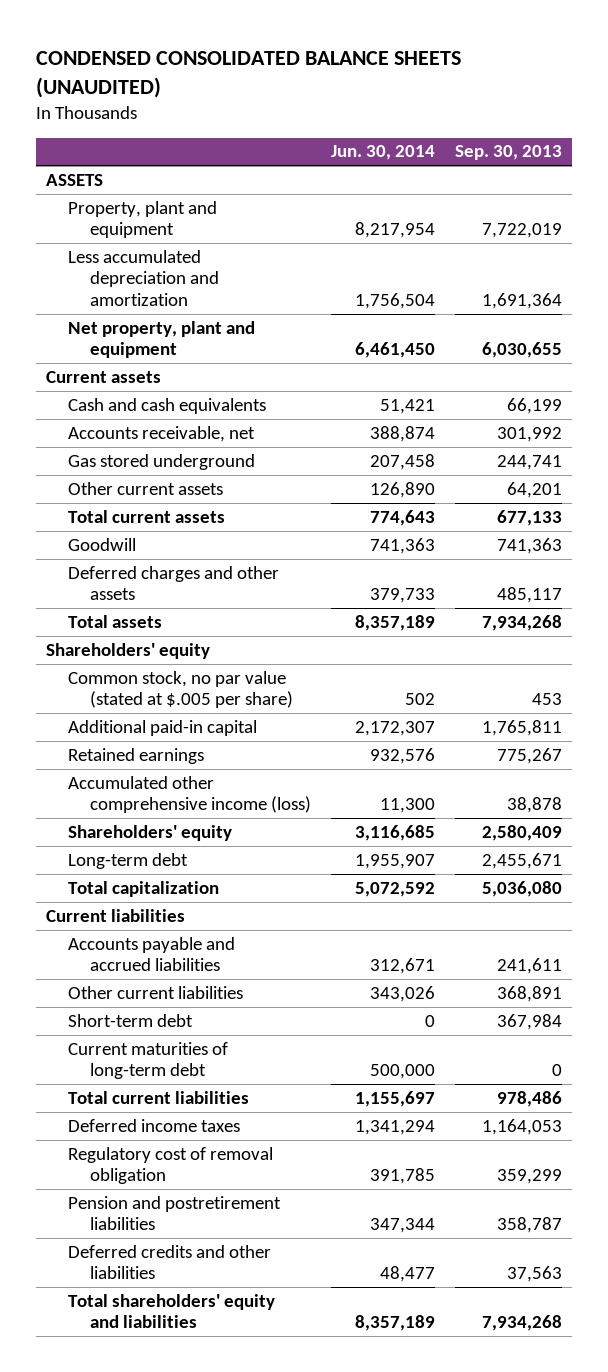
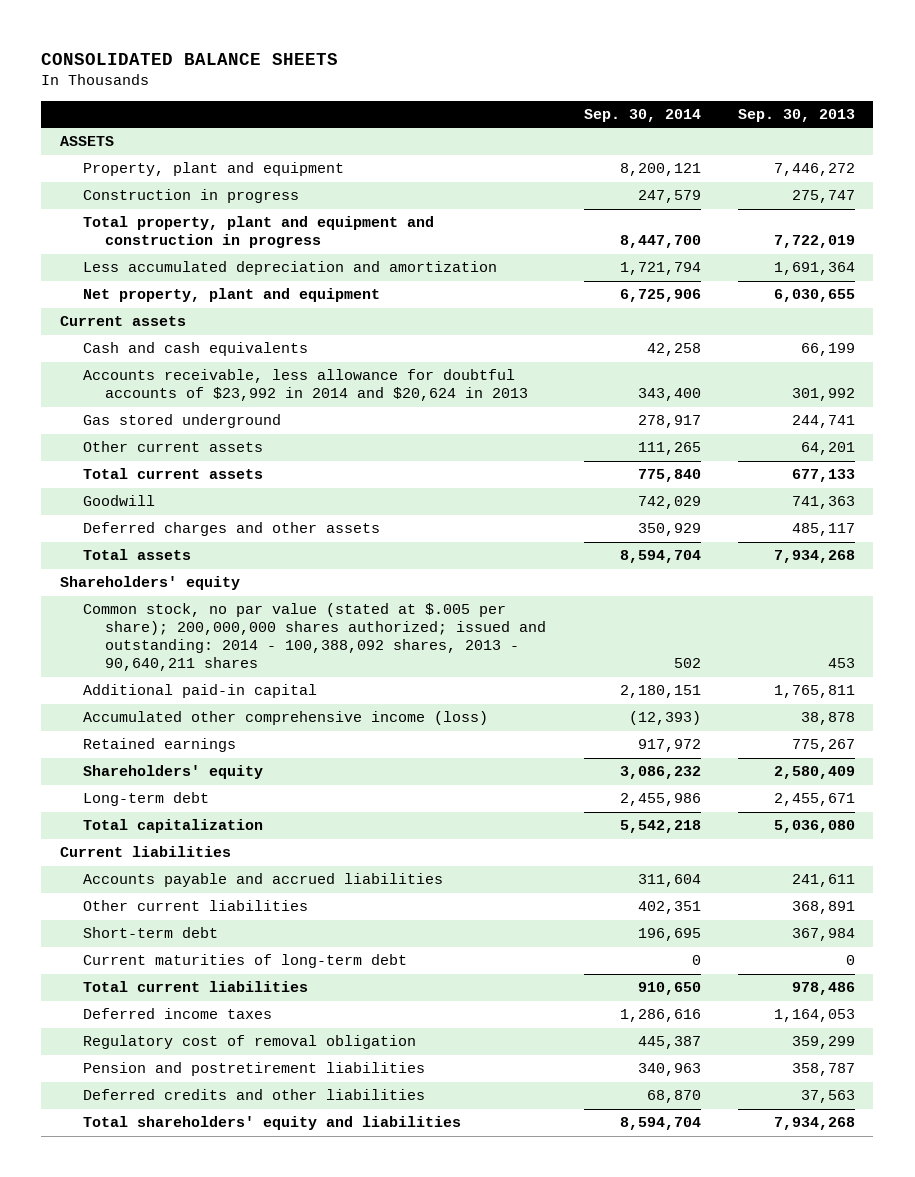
[35,50,461,98] CONDENSED CONSOLIDATED BALANCE SHEETS (UNAUDITED) -> [41,52,339,65] CONSOLIDATED BALANCE SHEETS
[331,145,436,161] Jun. 30, 2014 -> none
none -> [583,108,701,122] Sep. 30, 2014
[482,223,563,239] 7,722,019 -> [773,163,855,177] 7,446,272
none -> [82,189,299,204] Construction in progress
none -> [82,216,434,249] Total property, plant and equipment and construction in progress
[67,425,255,442] Accounts receivable, net -> [82,369,529,402] Accounts receivable, less allowance for doubtful accounts of $23,992 in 2014 and $20,624 in 2013
[67,670,294,709] Common stock, no par value (stated at $.005 per share) -> [82,603,547,672] Common stock, no par value (stated at $.005 per share); 200,000,000 shares authorized; issued and outstanding: 2014 - 100,388,092 shares, 2013 - 90,640,211 shares
[67,747,204,764] Retained earnings -> [82,738,236,753] Retained earnings

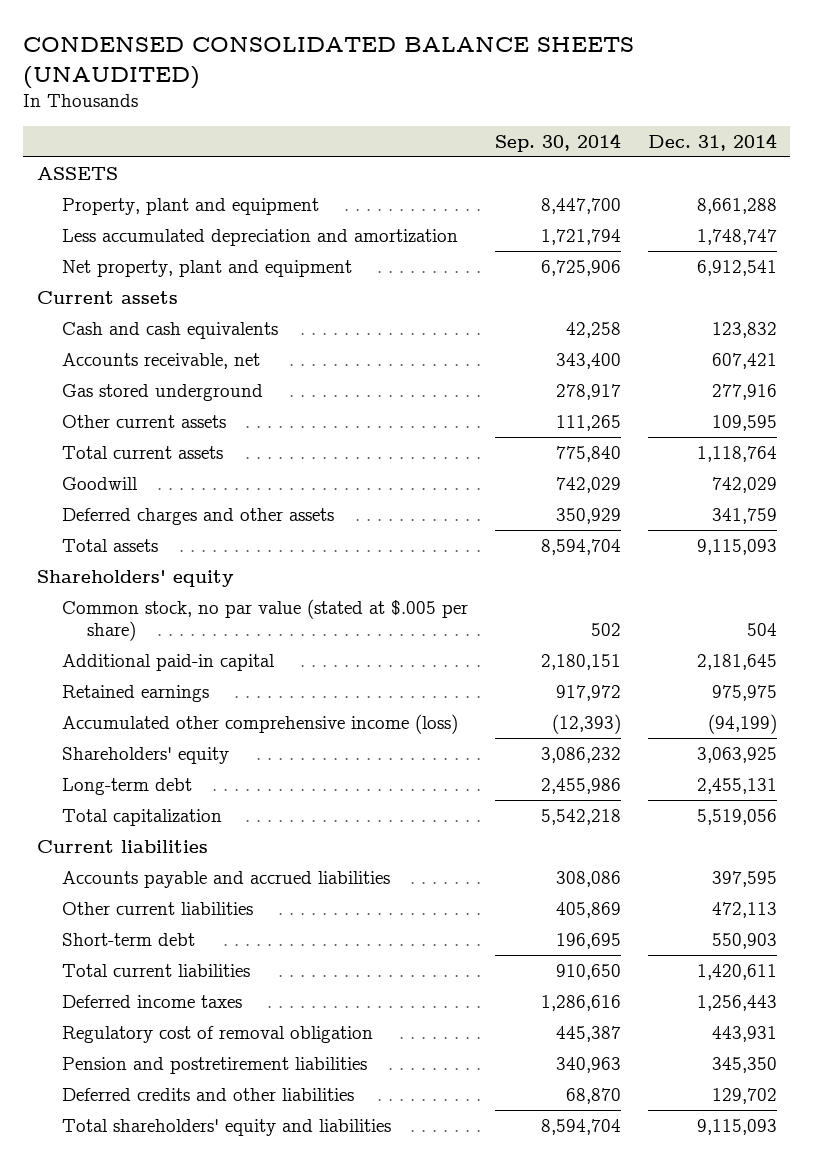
[41,52,339,65] CONSOLIDATED BALANCE SHEETS -> [23,37,635,89] CONDENSED CONSOLIDATED BALANCE SHEETS (UNAUDITED)
[737,108,855,122] Sep. 30, 2013 -> none
none -> [647,132,777,151] Dec. 31, 2014
[82,189,299,204] Construction in progress -> none
[82,216,434,249] Total property, plant and equipment and construction in progress -> none
[619,163,701,177] 8,200,121 -> [540,198,621,215] 8,447,700
[82,369,529,402] Accounts receivable, less allowance for doubtful accounts of $23,992 in 2014 and $20,624 in 2013 -> [61,353,260,370] Accounts receivable, net
[82,603,547,672] Common stock, no par value (stated at $.005 per share); 200,000,000 shares authorized; issued and outstanding: 2014 - 100,388,092 shares, 2013 - 90,640,211 shares -> [61,599,468,641] Common stock, no par value (stated at $.005 per share)
[82,711,488,726] Accumulated other comprehensive income (loss) -> [61,714,458,735] Accumulated other comprehensive income (loss)
[637,874,701,888] 311,604 -> [555,871,621,888] 308,086
[637,901,701,915] 402,351 -> [555,902,621,919] 405,869
[82,954,407,969] Current maturities of long-term debt -> none

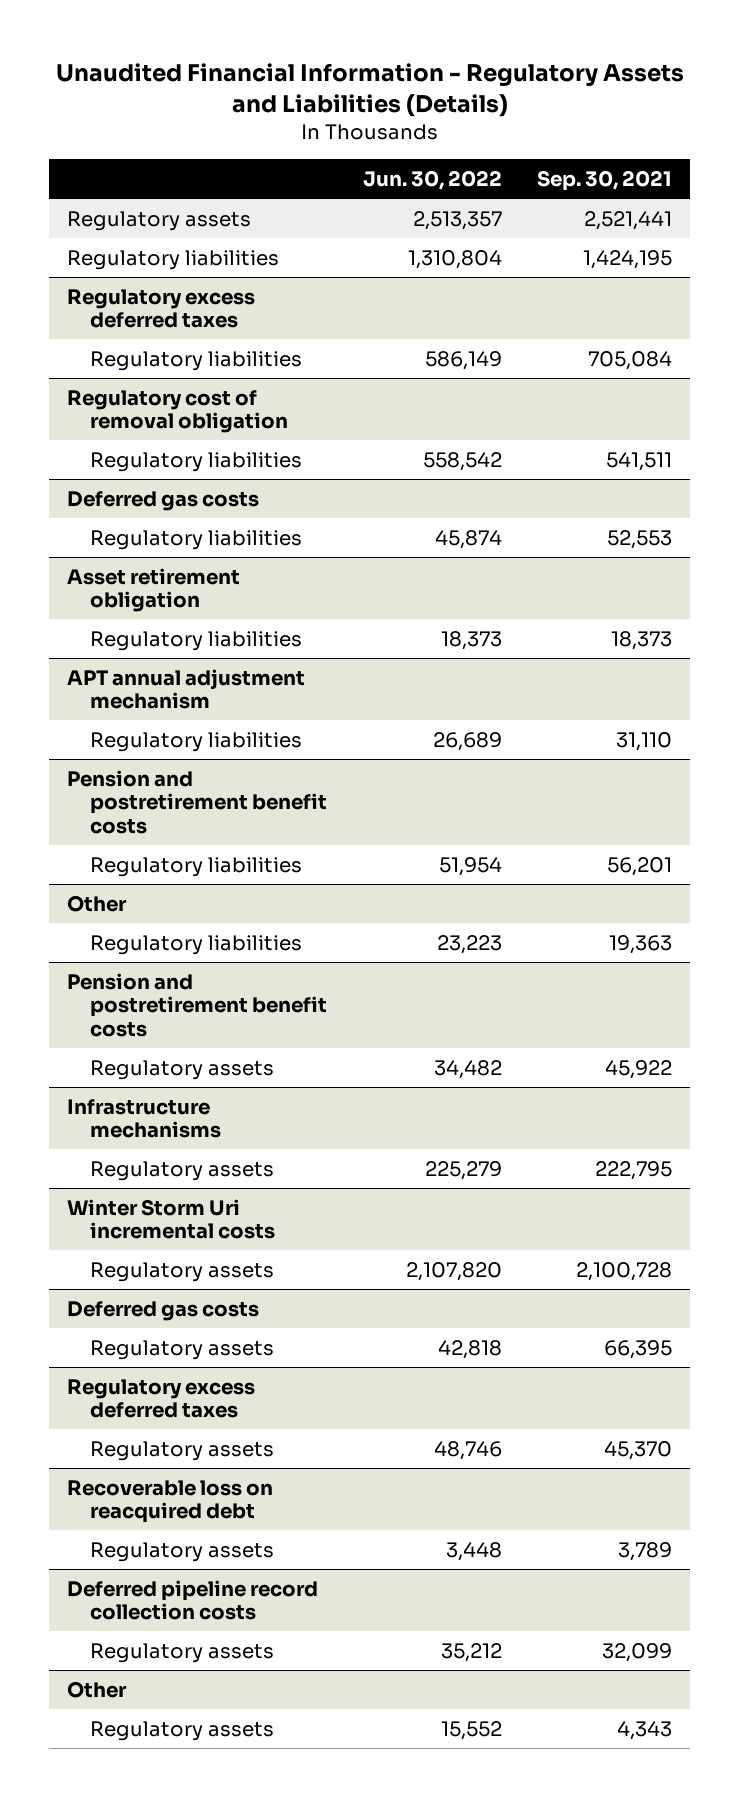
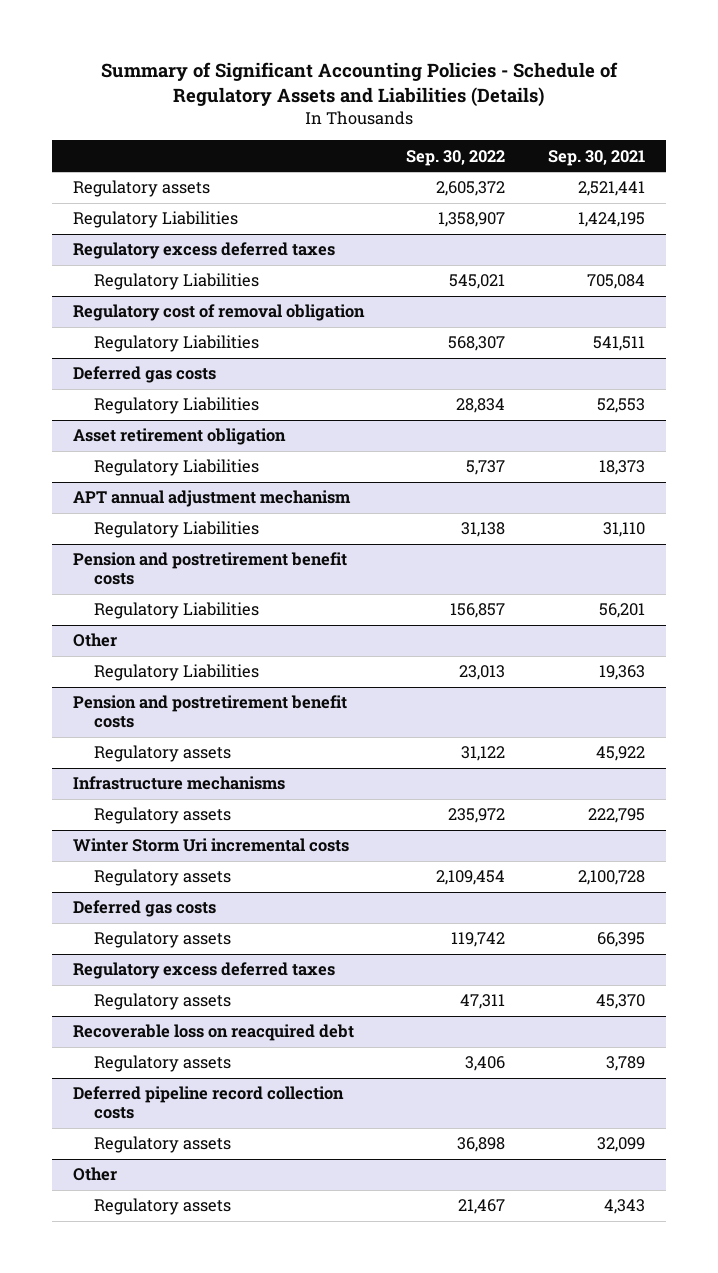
[55,62,684,117] Unaudited Financial Information - Regulatory Assets and Liabilities (Details) -> [100,61,618,108] Summary of Significant Accounting Policies - Schedule of Regulatory Assets and Liabilities (Details)
[362,169,502,190] Jun. 30, 2022 -> none
none -> [406,149,506,166] Sep. 30, 2022
[67,249,280,270] Regulatory liabilities -> [72,211,238,229] Regulatory Liabilities
[89,350,302,371] Regulatory liabilities -> [94,273,260,291] Regulatory Liabilities
[89,451,302,472] Regulatory liabilities -> [94,335,260,353] Regulatory Liabilities
[89,529,302,550] Regulatory liabilities -> [94,397,260,415] Regulatory Liabilities
[89,630,302,651] Regulatory liabilities -> [94,459,260,477] Regulatory Liabilities
[89,731,302,752] Regulatory liabilities -> [94,521,260,539] Regulatory Liabilities
[89,856,302,877] Regulatory liabilities -> [94,602,260,620] Regulatory Liabilities
[89,934,302,955] Regulatory liabilities -> [94,664,260,682] Regulatory Liabilities

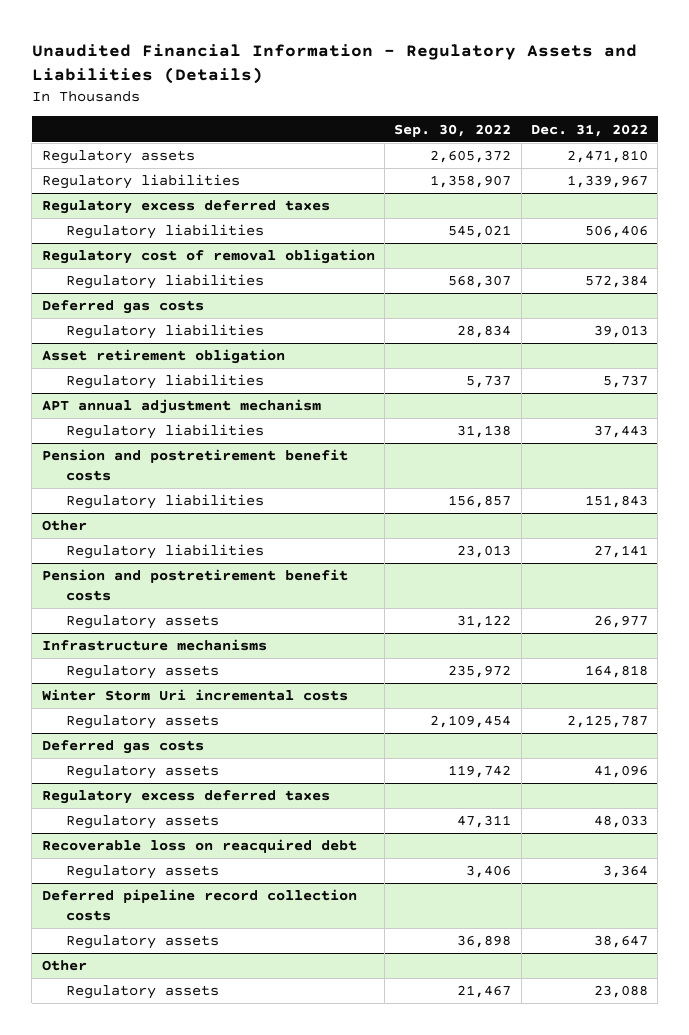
[100,61,618,108] Summary of Significant Accounting Policies - Schedule of Regulatory Assets and Liabilities (Details) -> [31,43,637,84] Unaudited Financial Information - Regulatory Assets and Liabilities (Details)
[548,149,646,166] Sep. 30, 2021 -> none
none -> [530,123,648,137] Dec. 31, 2022
[72,211,238,229] Regulatory Liabilities -> [41,174,240,190] Regulatory liabilities
[94,273,260,291] Regulatory Liabilities -> [65,224,264,240] Regulatory liabilities
[94,335,260,353] Regulatory Liabilities -> [65,274,264,290] Regulatory liabilities
[94,397,260,415] Regulatory Liabilities -> [65,324,264,340] Regulatory liabilities
[94,459,260,477] Regulatory Liabilities -> [65,374,264,390] Regulatory liabilities
[94,521,260,539] Regulatory Liabilities -> [65,424,264,440] Regulatory liabilities
[94,602,260,620] Regulatory Liabilities -> [65,494,264,510] Regulatory liabilities
[94,664,260,682] Regulatory Liabilities -> [65,544,264,560] Regulatory liabilities

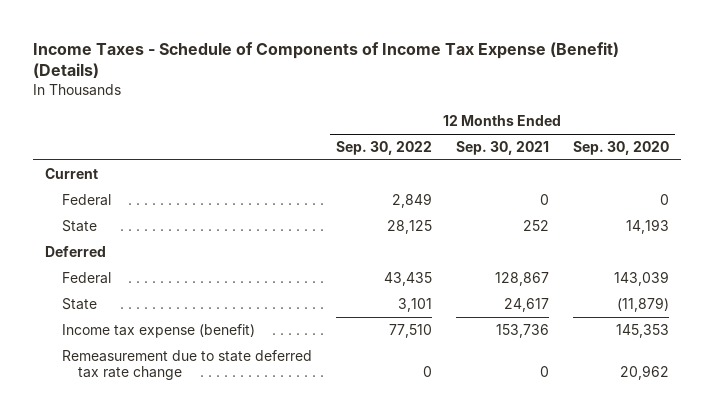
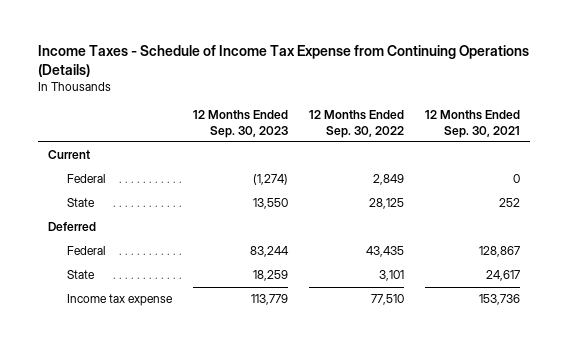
[33,41,620,79] Income Taxes - Schedule of Components of Income Tax Expense (Benefit) (Details) -> [37,45,529,77] Income Taxes - Schedule of Income Tax Expense from Continuing Operations (Details)
[572,141,669,156] Sep. 30, 2020 -> none
none -> [192,110,288,138] 12 Months Ended Sep. 30, 2023
[61,349,312,381] Remeasurement due to state deferred tax rate change -> none
[61,323,255,338] Income tax expense (benefit) -> [66,294,173,307] Income tax expense

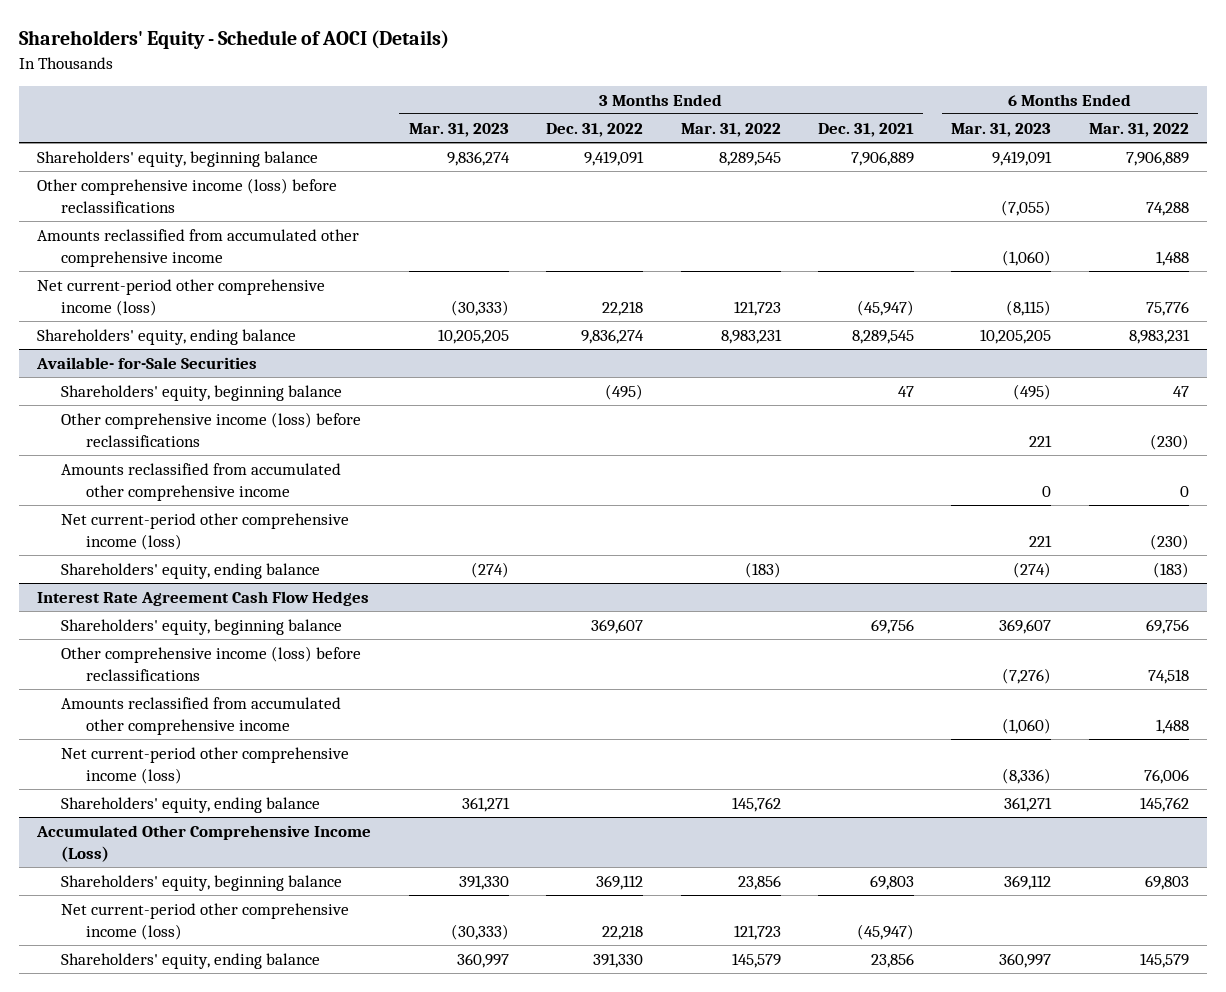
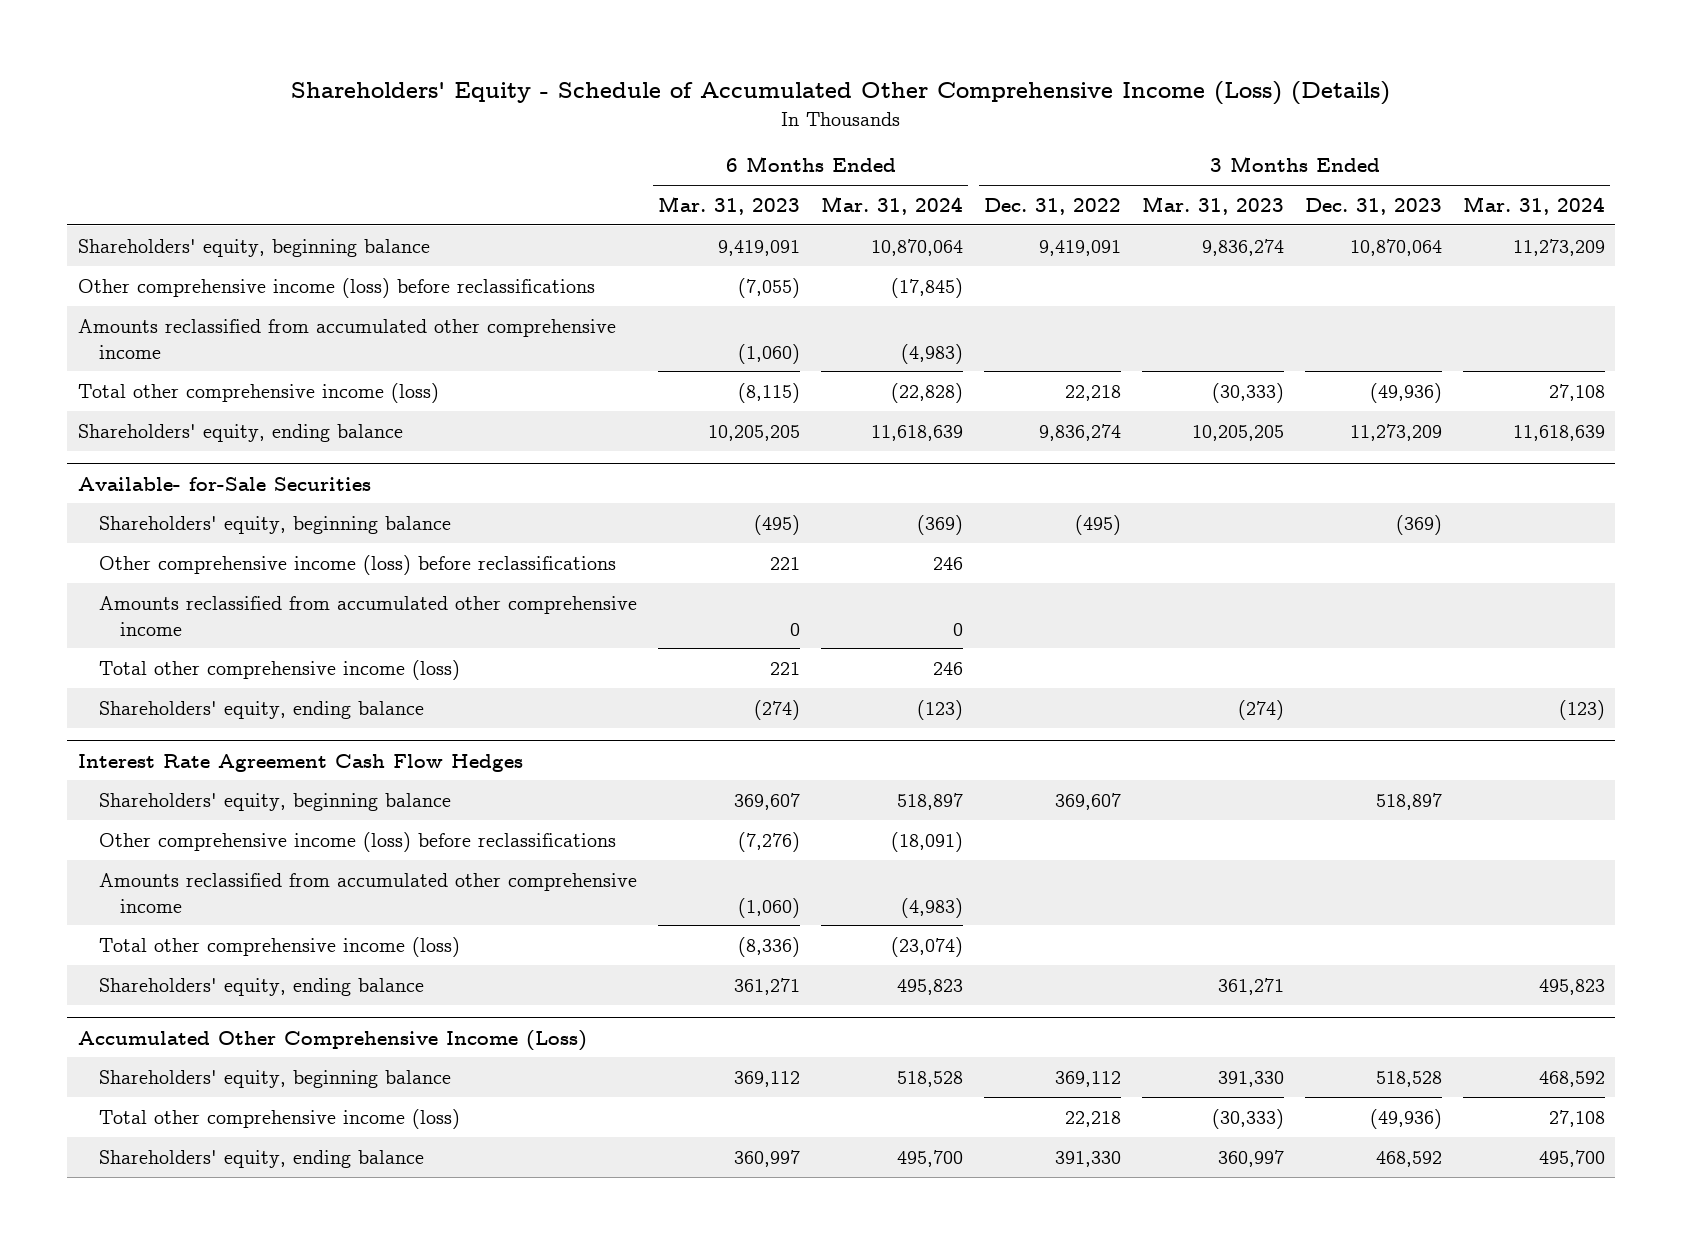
[18,30,449,50] Shareholders' Equity - Schedule of AOCI (Details) -> [291,81,1391,106] Shareholders' Equity - Schedule of Accumulated Other Comprehensive Income (Loss) (Details)
[680,122,781,137] Mar. 31, 2022 -> none
[817,122,914,137] Dec. 31, 2021 -> none
[1088,122,1189,137] Mar. 31, 2022 -> none
none -> [821,195,964,215] Mar. 31, 2024
none -> [1305,197,1443,215] Dec. 31, 2023
none -> [1462,195,1605,215] Mar. 31, 2024
[37,278,326,316] Net current-period other comprehensive income (loss) -> [77,382,439,403] Total other comprehensive income (loss)
[61,512,350,550] Net current-period other comprehensive income (loss) -> [99,659,461,680] Total other comprehensive income (loss)
[61,746,350,784] Net current-period other comprehensive income (loss) -> [99,936,461,957] Total other comprehensive income (loss)
[61,902,350,940] Net current-period other comprehensive income (loss) -> [99,1108,461,1129] Total other comprehensive income (loss)

